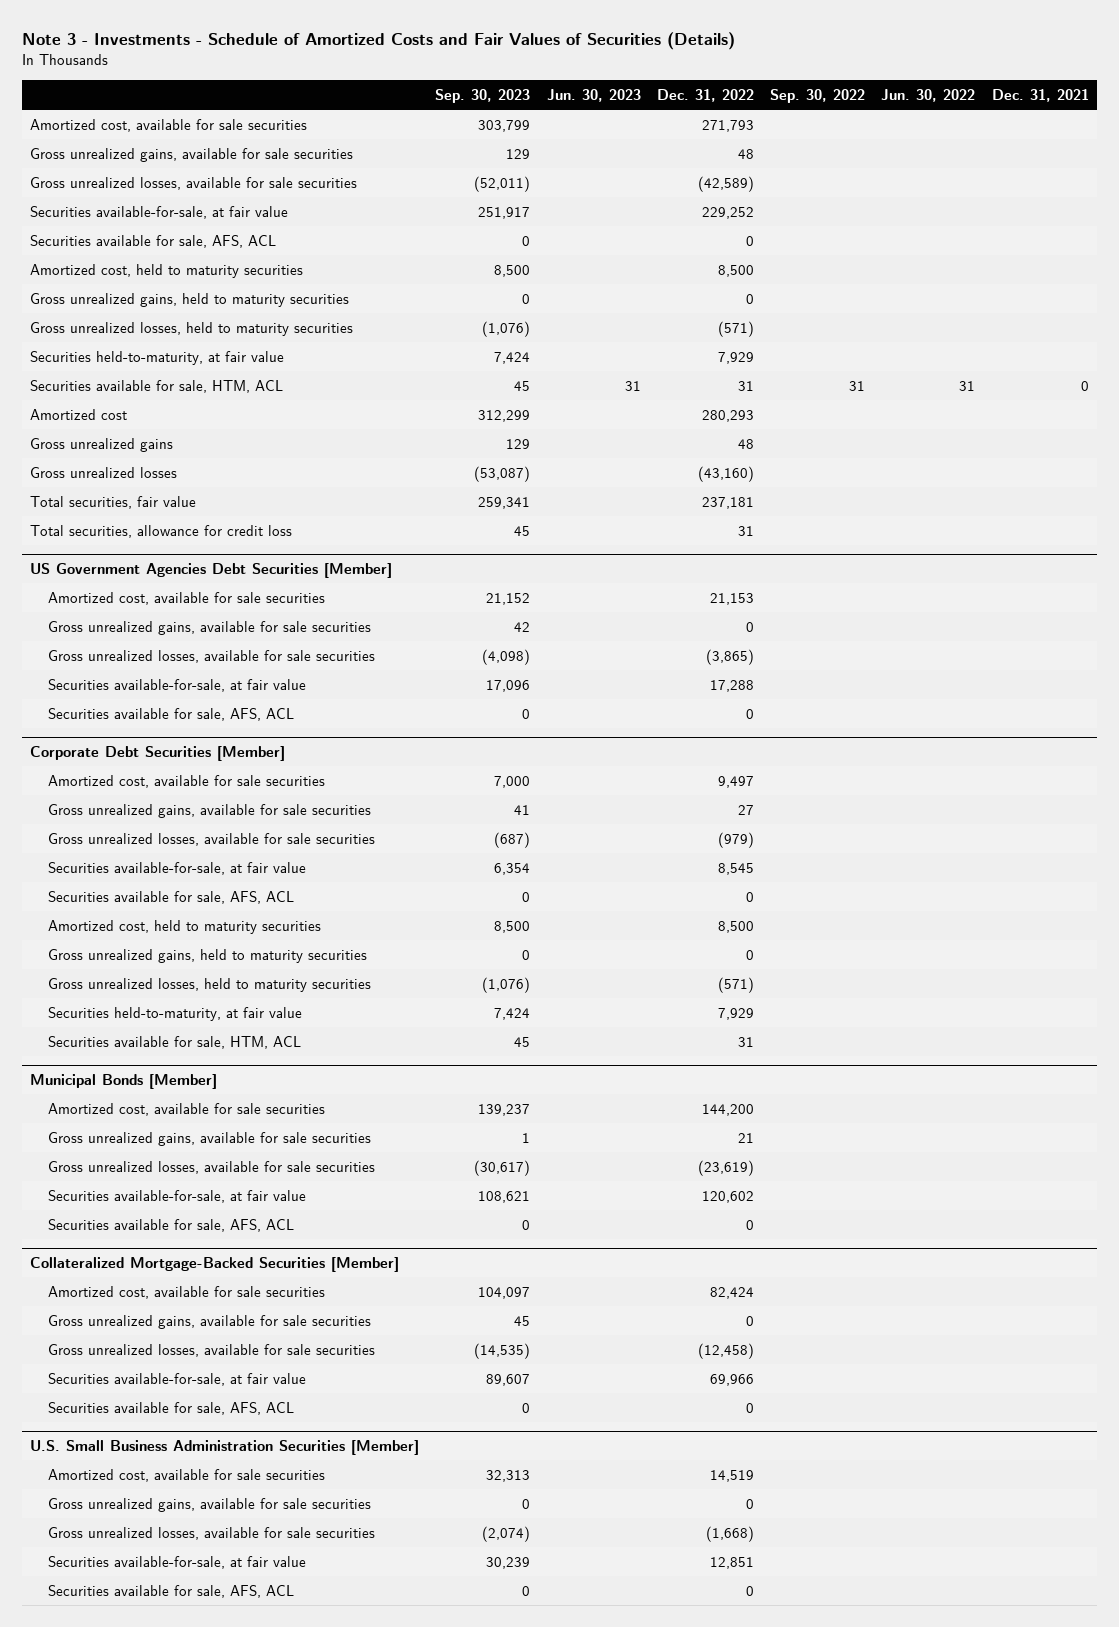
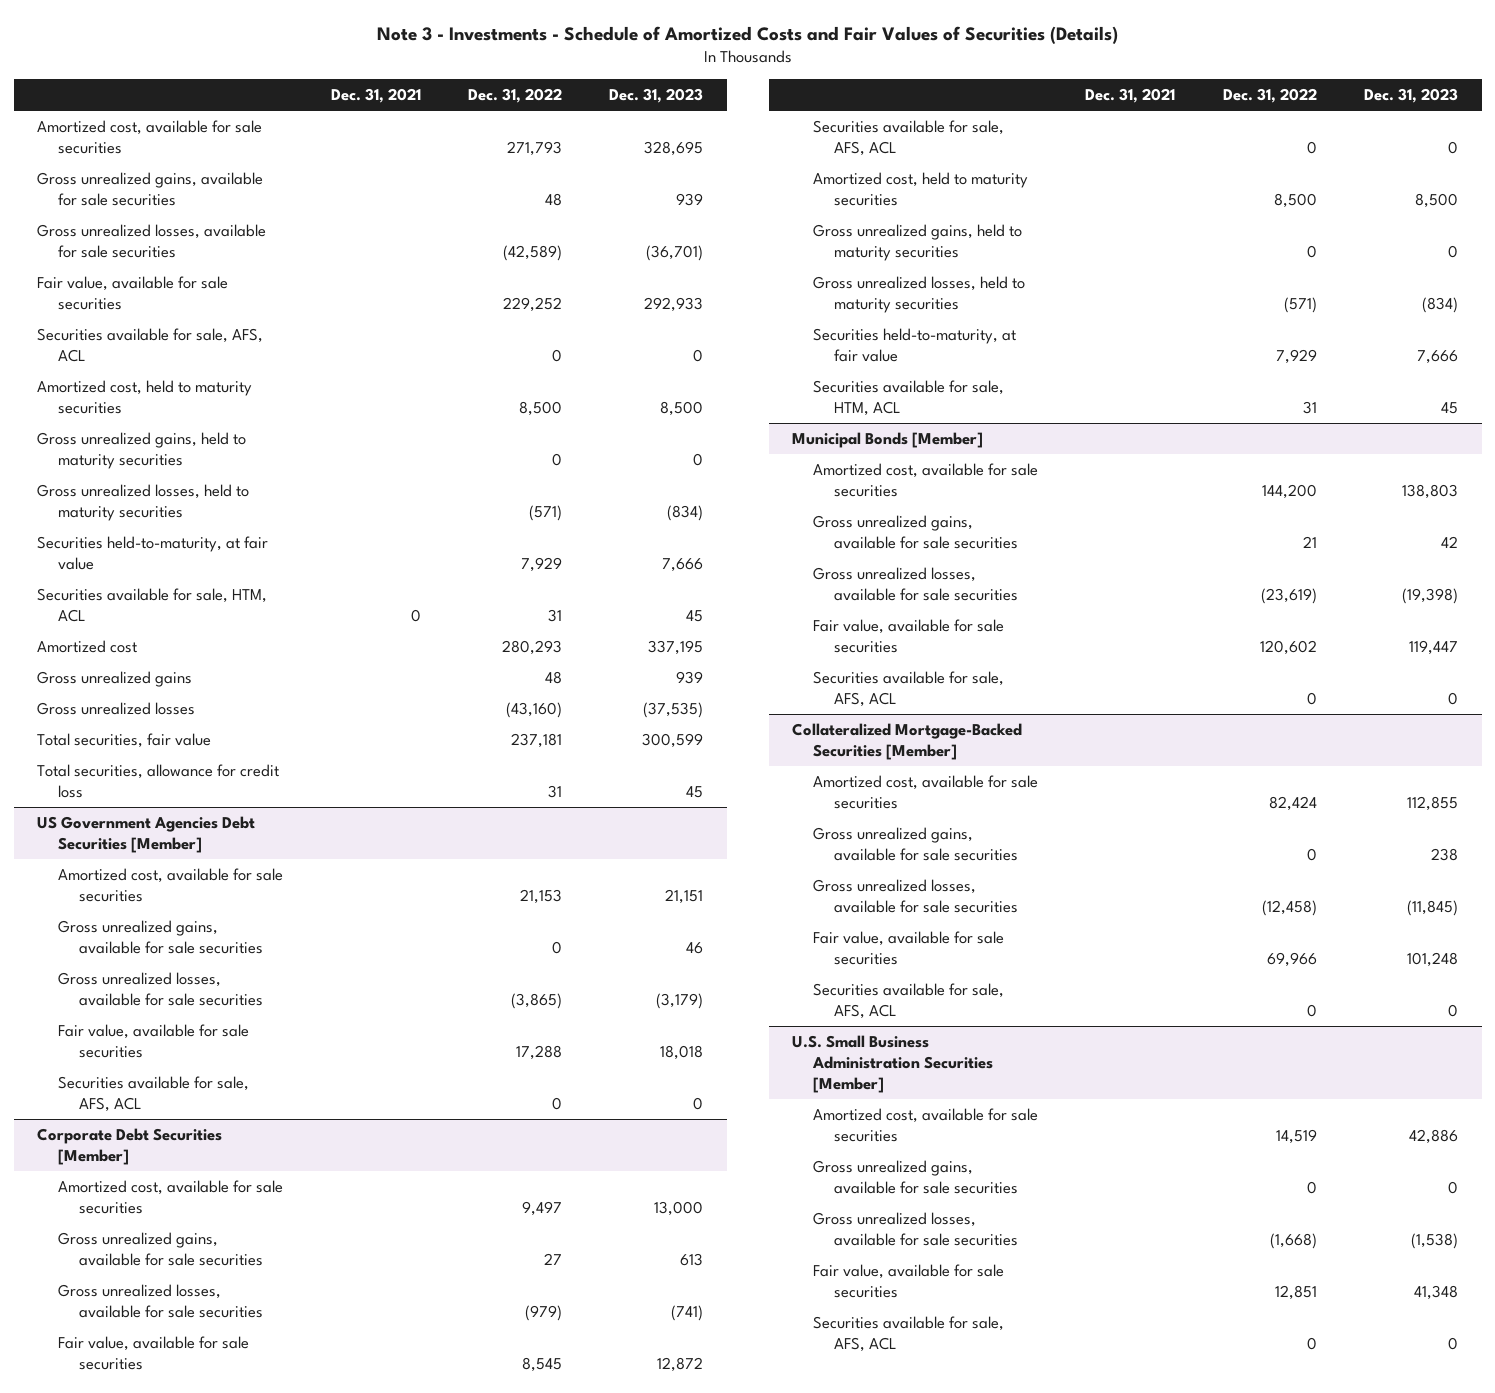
[435,88,531,103] Sep. 30, 2023 -> none
[546,88,641,102] Jun. 30, 2023 -> none
[770,88,866,103] Sep. 30, 2022 -> none
[881,88,976,102] Jun. 30, 2022 -> none
none -> [609,88,704,104] Dec. 31, 2023
[29,205,288,219] Securities available-for-sale, at fair value -> [37,276,229,310] Fair value, available for sale securities
[47,678,306,692] Securities available-for-sale, at fair value -> [58,1024,250,1058] Fair value, available for sale securities
[47,861,306,875] Securities available-for-sale, at fair value -> [58,1336,250,1370] Fair value, available for sale securities
[47,1189,306,1203] Securities available-for-sale, at fair value -> [813,619,1005,653] Fair value, available for sale securities
[47,1372,306,1386] Securities available-for-sale, at fair value -> [813,931,1005,965] Fair value, available for sale securities
[47,1555,306,1569] Securities available-for-sale, at fair value -> [813,1264,1005,1298] Fair value, available for sale securities

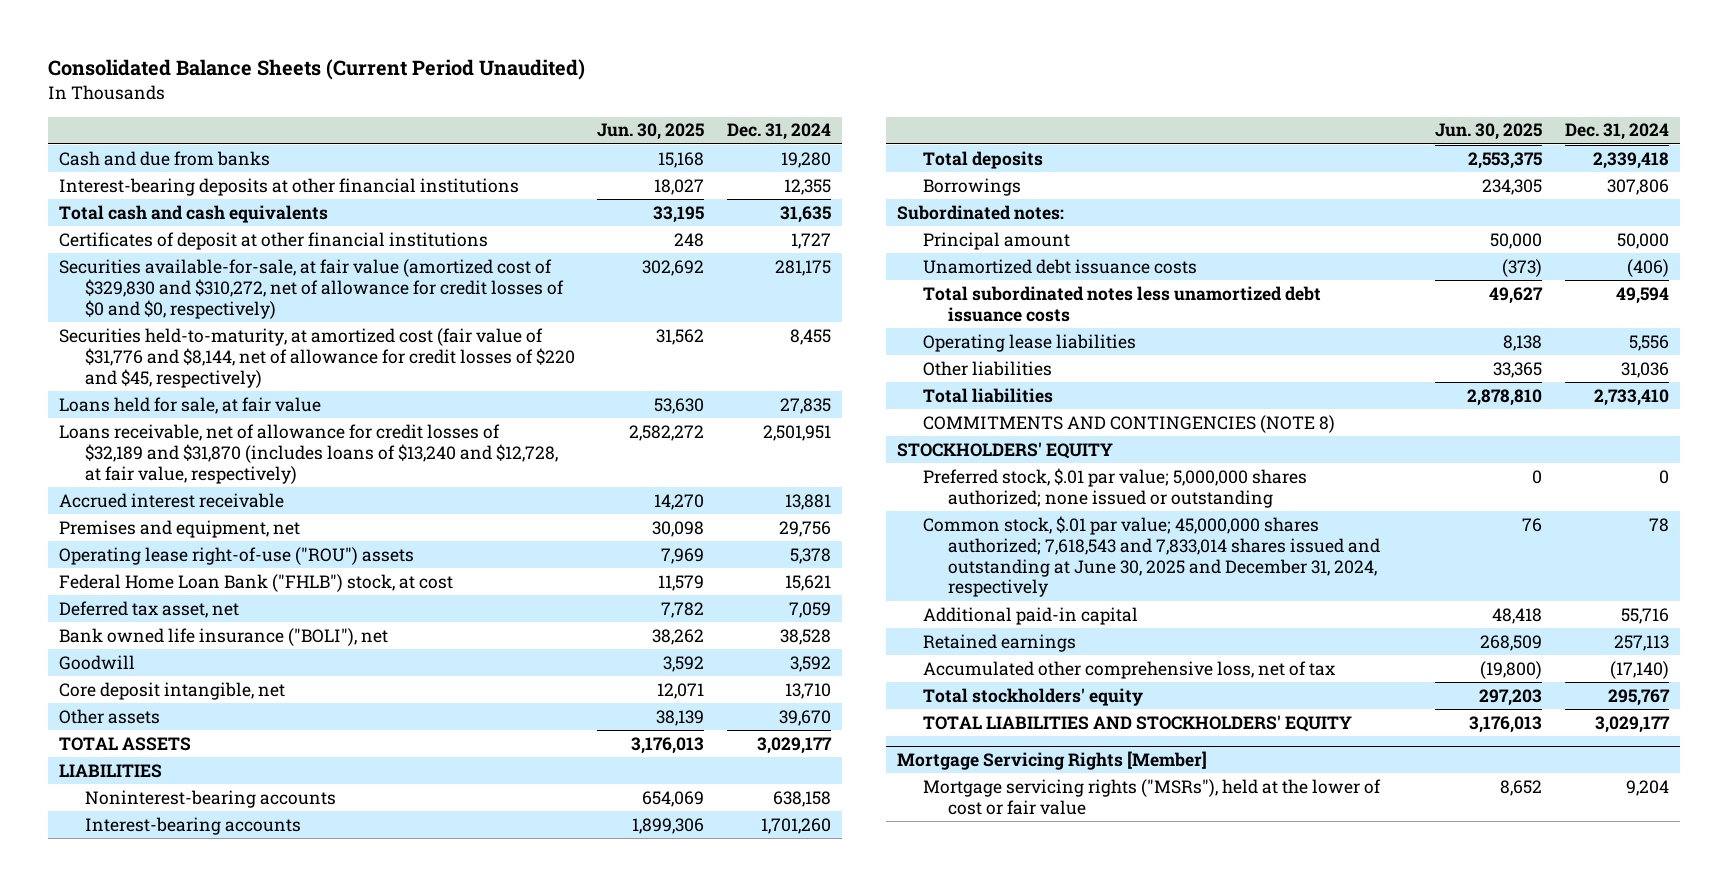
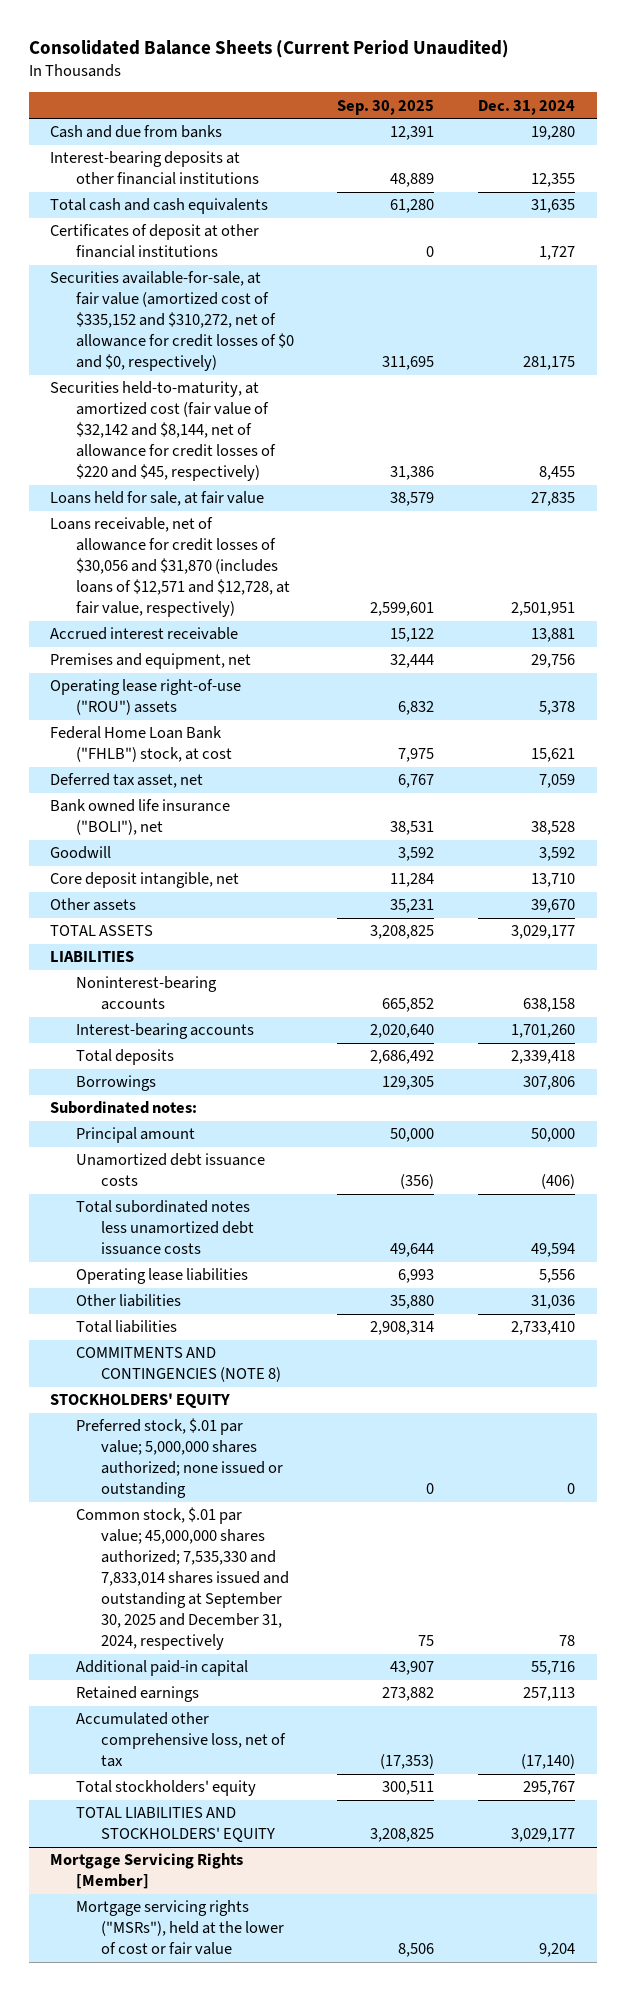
[597,123,705,141] Jun. 30, 2025 -> none
none -> [337,99,435,115] Sep. 30, 2025
[59,258,564,319] Securities available-for-sale, at fair value (amortized cost of $329,830 and $310,272, net of allowance for credit losses of $0 and $0, respectively) -> [50,271,294,372] Securities available-for-sale, at fair value (amortized cost of $335,152 and $310,272, net of allowance for credit losses of $0 and $0, respectively)
[59,327,575,388] Securities held-to-maturity, at amortized cost (fair value of $31,776 and $8,144, net of allowance for credit losses of $220 and $45, respectively) -> [50,381,276,482] Securities held-to-maturity, at amortized cost (fair value of $32,142 and $8,144, net of allowance for credit losses of $220 and $45, respectively)
[59,423,558,484] Loans receivable, net of allowance for credit losses of $32,189 and $31,870 (includes loans of $13,240 and $12,728, at fair value, respectively) -> [50,517,290,618] Loans receivable, net of allowance for credit losses of $30,056 and $31,870 (includes loans of $12,571 and $12,728, at fair value, respectively)
[922,515,1381,598] Common stock, $.01 par value; 45,000,000 shares authorized; 7,618,543 and 7,833,014 shares issued and outstanding at June 30, 2025 and December 31, 2024, respectively -> [75,1507,289,1651] Common stock, $.01 par value; 45,000,000 shares authorized; 7,535,330 and 7,833,014 shares issued and outstanding at September 30, 2025 and December 31, 2024, respectively

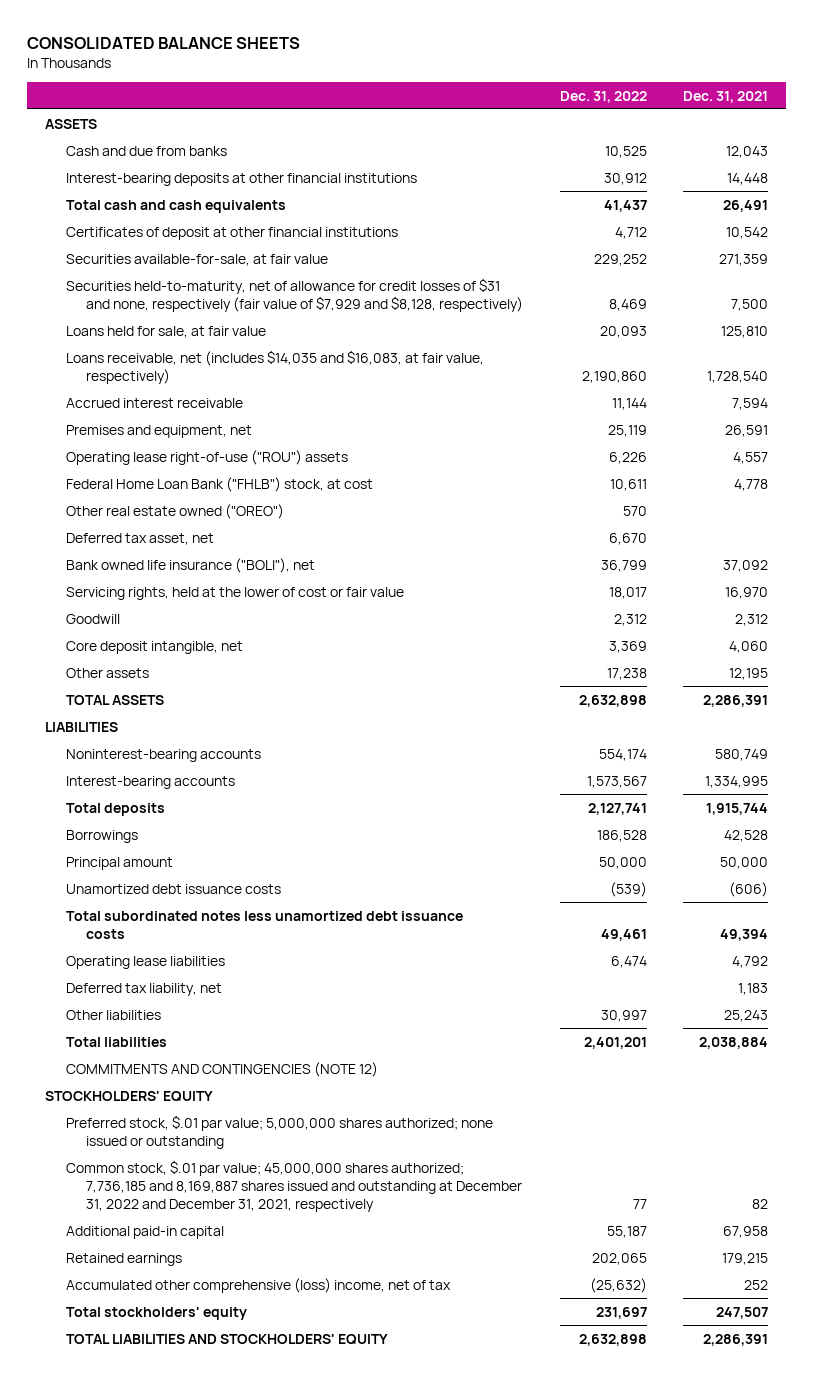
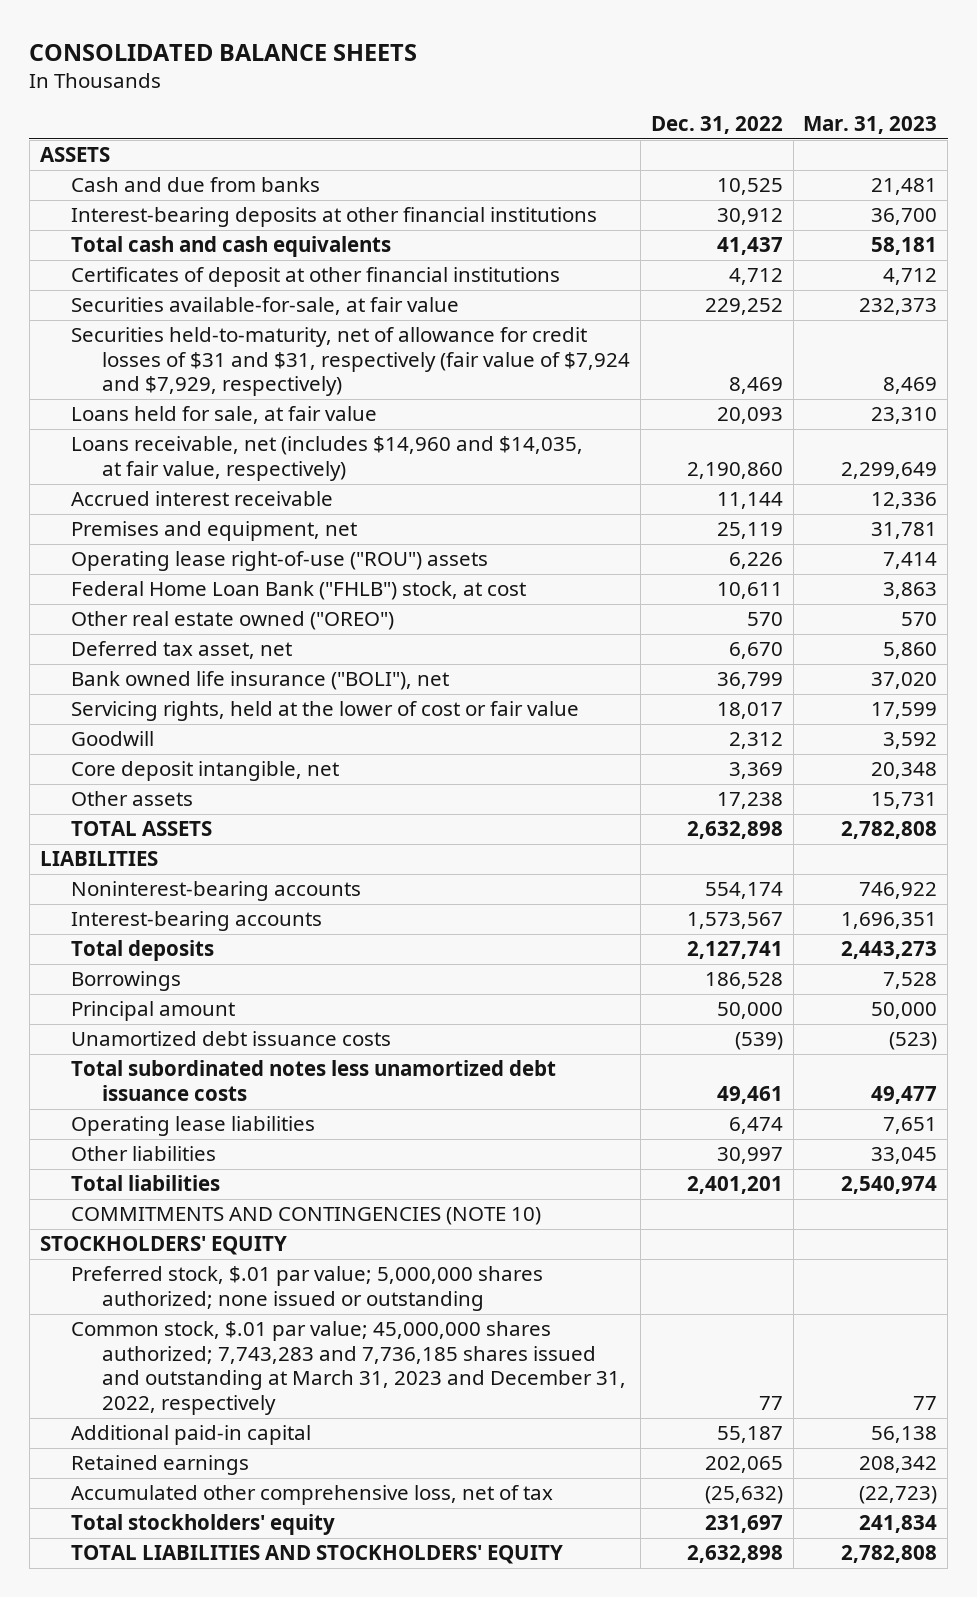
[683,90,769,103] Dec. 31, 2021 -> none
none -> [803,115,938,134] Mar. 31, 2023
[65,277,524,312] Securities held-to-maturity, net of allowance for credit losses of $31 and none, respectively (fair value of $7,929 and $8,128, respectively) -> [70,327,631,397] Securities held-to-maturity, net of allowance for credit losses of $31 and $31, respectively (fair value of $7,924 and $7,929, respectively)
[65,349,484,384] Loans receivable, net (includes $14,035 and $16,083, at fair value, respectively) -> [70,436,583,481] Loans receivable, net (includes $14,960 and $14,035, at fair value, respectively)
[65,982,222,996] Deferred tax liability, net -> none
[65,1061,378,1077] COMMITMENTS AND CONTINGENCIES (NOTE 12) -> [70,1207,541,1226] COMMITMENTS AND CONTINGENCIES (NOTE 10)
[65,1159,523,1213] Common stock, $.01 par value; 45,000,000 shares authorized; 7,736,185 and 8,169,887 shares issued and outstanding at December 31, 2022 and December 31, 2021, respectively -> [70,1321,627,1415] Common stock, $.01 par value; 45,000,000 shares authorized; 7,743,283 and 7,736,185 shares issued and outstanding at March 31, 2023 and December 31, 2022, respectively
[65,1277,451,1293] Accumulated other comprehensive (loss) income, net of tax -> [70,1485,553,1506] Accumulated other comprehensive loss, net of tax

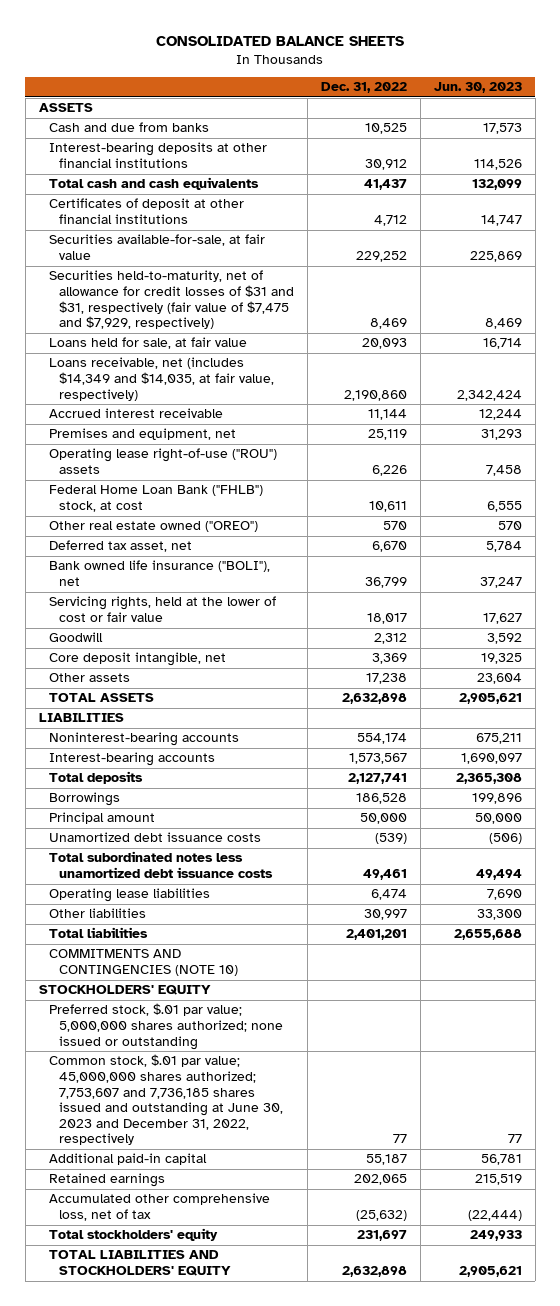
[803,115,938,134] Mar. 31, 2023 -> none
none -> [433,82,522,94] Jun. 30, 2023
[70,327,631,397] Securities held-to-maturity, net of allowance for credit losses of $31 and $31, respectively (fair value of $7,924 and $7,929, respectively) -> [48,270,295,330] Securities held-to-maturity, net of allowance for credit losses of $31 and $31, respectively (fair value of $7,475 and $7,929, respectively)
[70,436,583,481] Loans receivable, net (includes $14,960 and $14,035, at fair value, respectively) -> [48,357,275,401] Loans receivable, net (includes $14,349 and $14,035, at fair value, respectively)
[70,1321,627,1415] Common stock, $.01 par value; 45,000,000 shares authorized; 7,743,283 and 7,736,185 shares issued and outstanding at March 31, 2023 and December 31, 2022, respectively -> [48,1054,284,1146] Common stock, $.01 par value; 45,000,000 shares authorized; 7,753,607 and 7,736,185 shares issued and outstanding at June 30, 2023 and December 31, 2022, respectively

